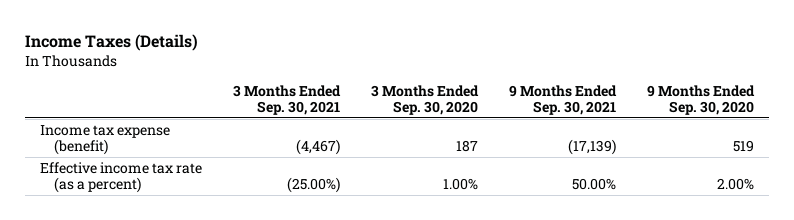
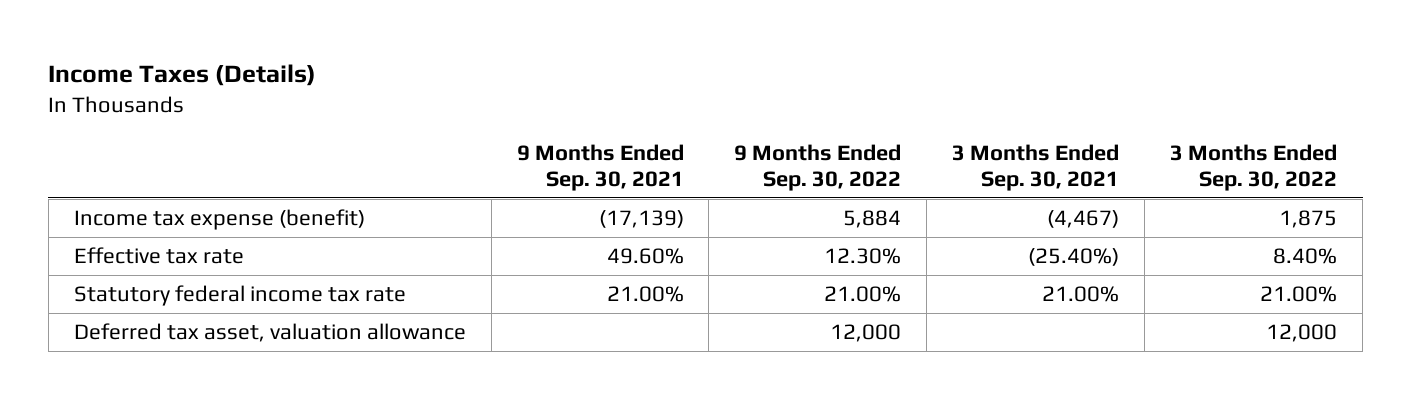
[371,84,480,116] 3 Months Ended Sep. 30, 2020 -> none
[646,84,755,116] 9 Months Ended Sep. 30, 2020 -> none
none -> [734,143,902,191] 9 Months Ended Sep. 30, 2022
none -> [1170,143,1338,191] 3 Months Ended Sep. 30, 2022
[40,161,203,194] Effective income tax rate (as a percent) -> [73,247,244,265] Effective tax rate
[287,177,341,194] (25.00%) -> [1028,248,1120,267] (25.40%)
[572,178,617,191] 50.00% -> [606,248,684,265] 49.60%
none -> [73,285,406,307] Statutory federal income tax rate
none -> [73,323,466,343] Deferred tax asset, valuation allowance

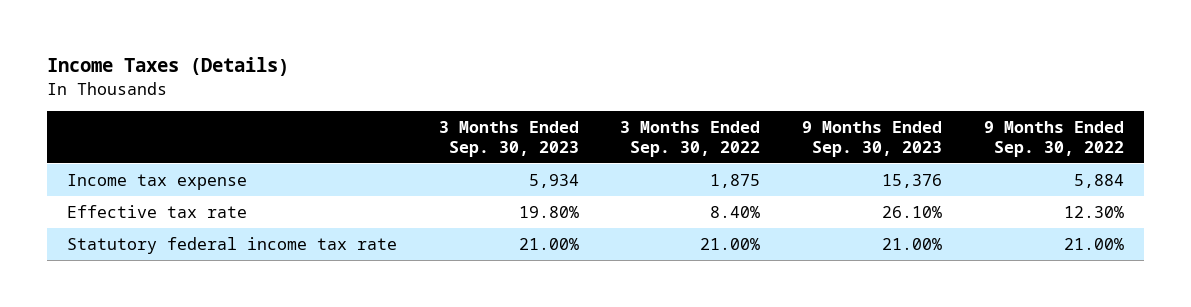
[516,143,684,191] 9 Months Ended Sep. 30, 2021 -> none
[952,143,1120,191] 3 Months Ended Sep. 30, 2021 -> none
none -> [438,120,579,157] 3 Months Ended Sep. 30, 2023
none -> [801,120,942,157] 9 Months Ended Sep. 30, 2023
[73,209,365,231] Income tax expense (benefit) -> [67,173,248,190] Income tax expense
[73,323,466,343] Deferred tax asset, valuation allowance -> none

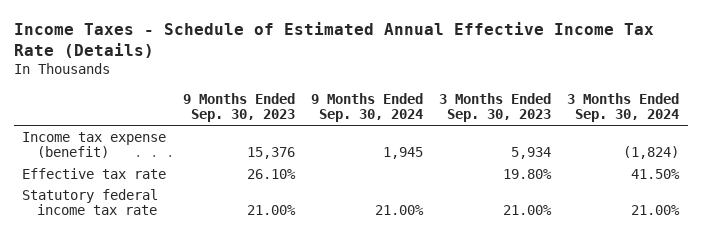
[46,57,289,77] Income Taxes (Details) -> [14,22,655,59] Income Taxes - Schedule of Estimated Annual Effective Income Tax Rate (Details)
[620,120,761,157] 3 Months Ended Sep. 30, 2022 -> none
[983,120,1124,157] 9 Months Ended Sep. 30, 2022 -> none
none -> [310,92,423,123] 9 Months Ended Sep. 30, 2024
none -> [567,92,680,123] 3 Months Ended Sep. 30, 2024
[67,173,248,190] Income tax expense -> [22,131,167,159] Income tax expense (benefit)

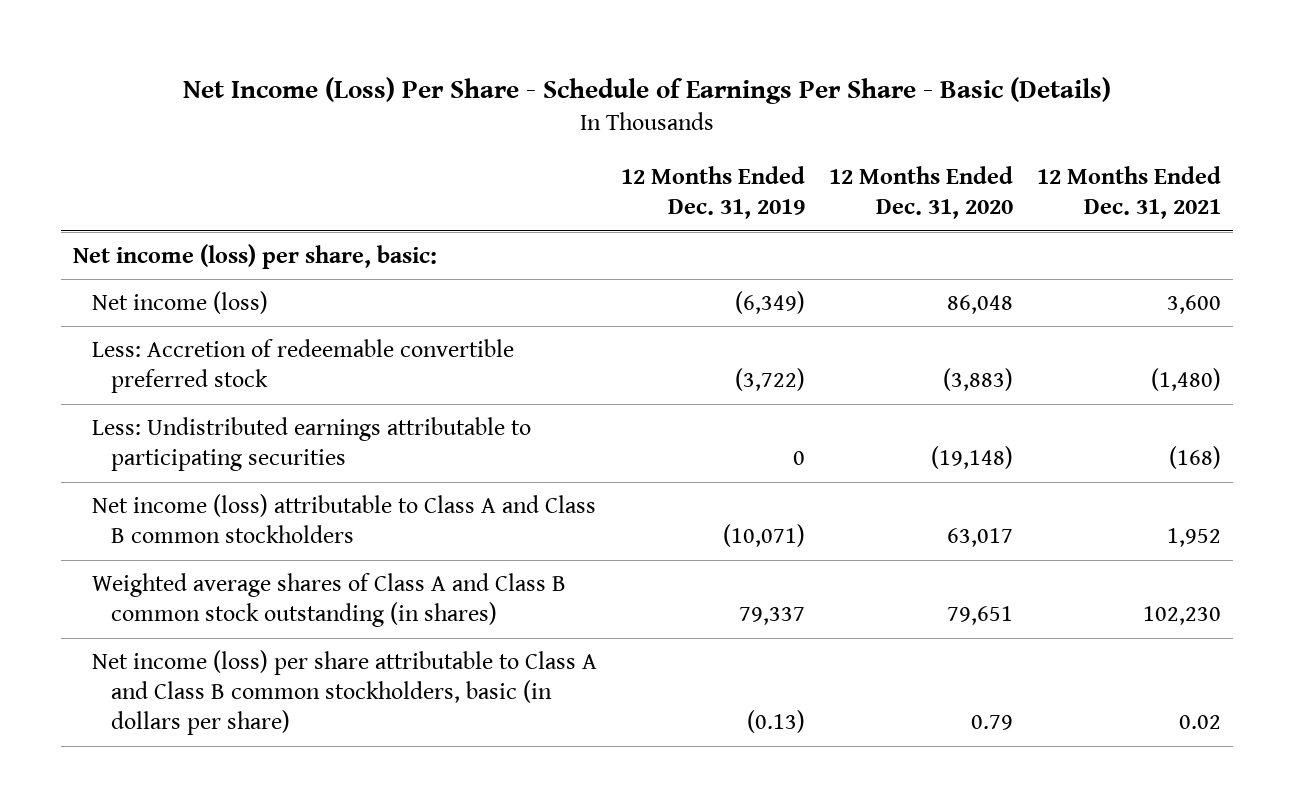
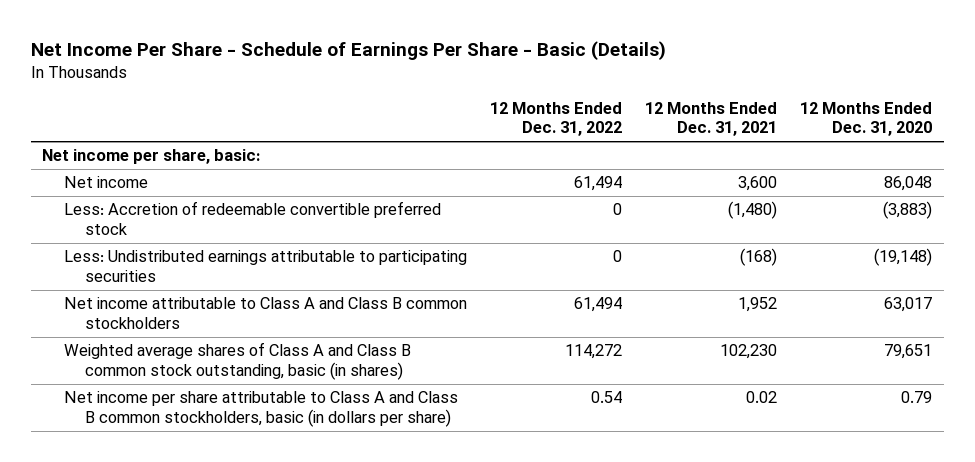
[183,76,1112,104] Net Income (Loss) Per Share - Schedule of Earnings Per Share - Basic (Details) -> [30,40,666,60] Net Income Per Share - Schedule of Earnings Per Share - Basic (Details)
[621,166,806,220] 12 Months Ended Dec. 31, 2019 -> none
none -> [490,101,623,137] 12 Months Ended Dec. 31, 2022
[73,243,438,269] Net income (loss) per share, basic: -> [42,149,261,165] Net income per share, basic:
[92,290,269,314] Net income (loss) -> [63,176,148,189] Net income
[92,493,597,544] Net income (loss) attributable to Class A and Class B common stockholders -> [63,297,467,330] Net income attributable to Class A and Class B common stockholders
[92,572,567,628] Weighted average shares of Class A and Class B common stock outstanding (in shares) -> [63,342,411,381] Weighted average shares of Class A and Class B common stock outstanding, basic (in shares)
[92,649,598,736] Net income (loss) per share attributable to Class A and Class B common stockholders, basic (in dollars per share) -> [63,391,458,428] Net income per share attributable to Class A and Class B common stockholders, basic (in dollars per share)

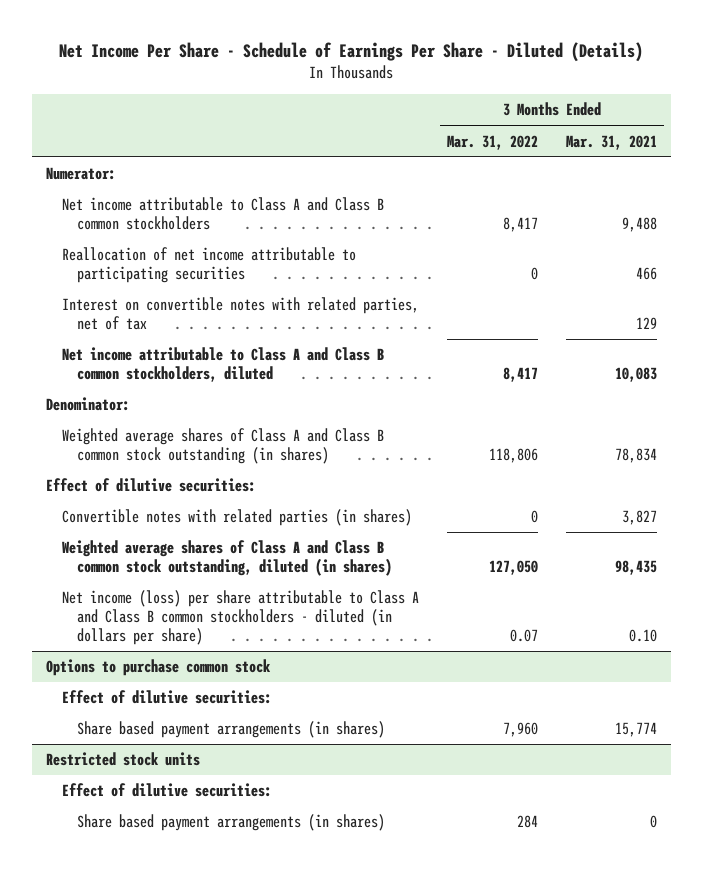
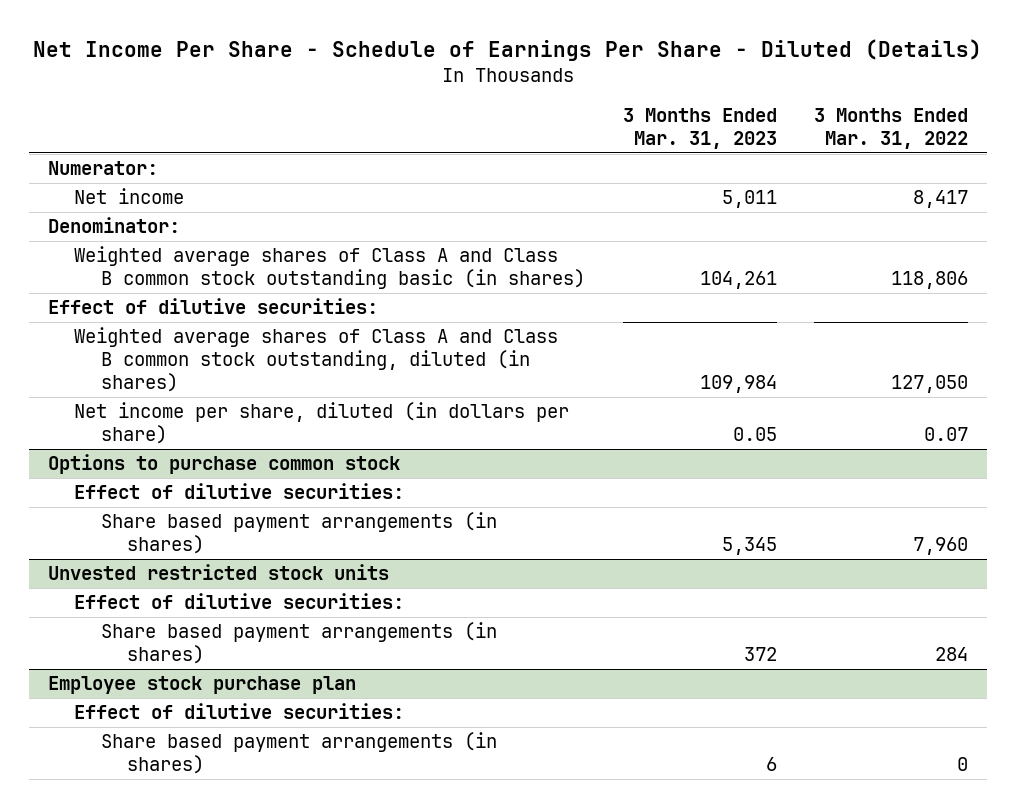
[565,134,657,150] Mar. 31, 2021 -> none
none -> [622,107,777,149] 3 Months Ended Mar. 31, 2023
[61,247,356,284] Reallocation of net income attributable to participating securities -> none
[61,297,419,331] Interest on convertible notes with related parties, net of tax -> none
[61,347,384,383] Net income attributable to Class A and Class B common stockholders, diluted -> none
[61,197,384,231] Net income attributable to Class A and Class B common stockholders -> [74,188,185,205] Net income
[61,428,384,465] Weighted average shares of Class A and Class B common stock outstanding (in shares) -> [74,246,585,290] Weighted average shares of Class A and Class B common stock outstanding basic (in shares)
[61,509,412,527] Convertible notes with related parties (in shares) -> none
[61,590,419,646] Net income (loss) per share attributable to Class A and Class B common stockholders - diluted (in dollars per share) -> [74,402,570,445] Net income per share, diluted (in dollars per share)
[46,752,201,767] Restricted stock units -> [47,564,389,581] Unvested restricted stock units
none -> [47,676,356,695] Employee stock purchase plan
none -> [74,703,405,720] Effect of dilutive securities:
none -> [100,732,497,775] Share based payment arrangements (in shares)

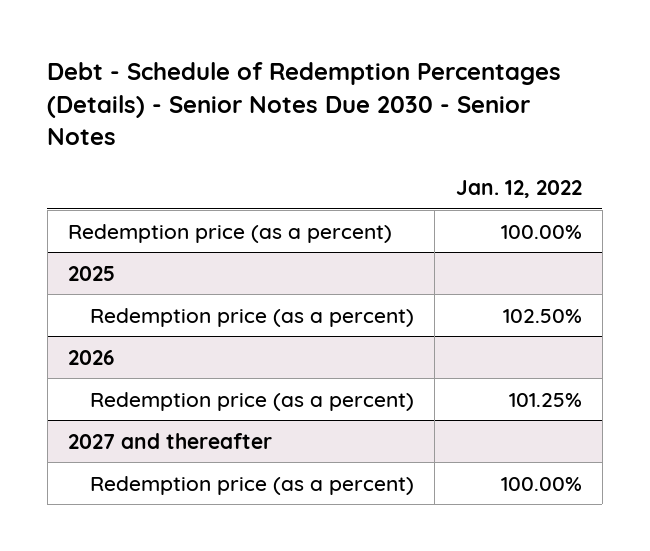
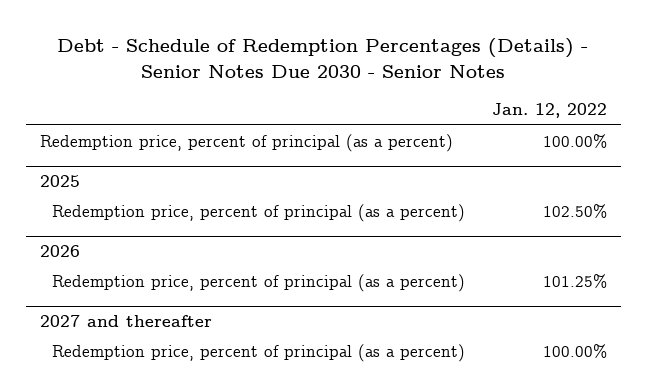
[67,223,392,243] Redemption price (as a percent) -> [39,133,453,152] Redemption price, percent of principal (as a percent)
[90,307,415,327] Redemption price (as a percent) -> [52,203,466,222] Redemption price, percent of principal (as a percent)
[90,391,415,411] Redemption price (as a percent) -> [52,273,466,292] Redemption price, percent of principal (as a percent)
[90,475,415,495] Redemption price (as a percent) -> [52,343,466,362] Redemption price, percent of principal (as a percent)

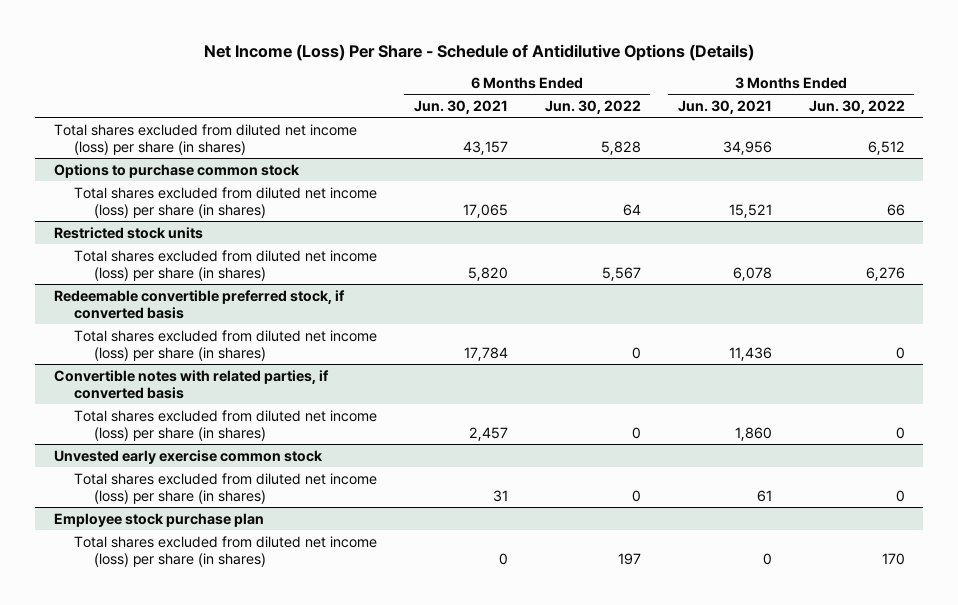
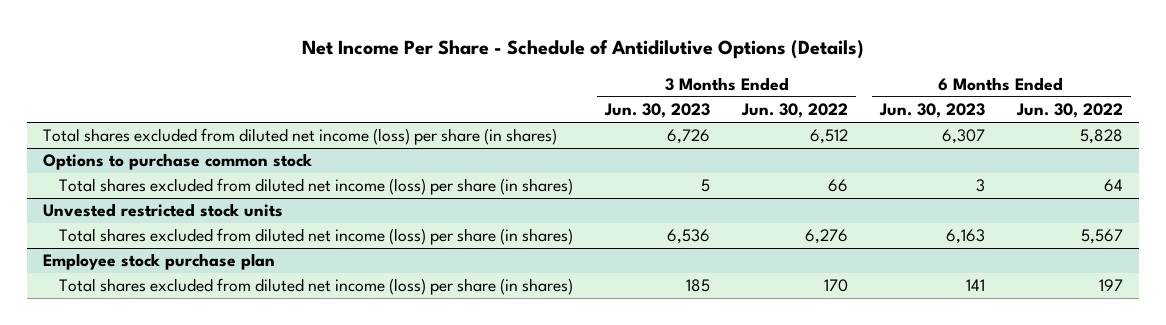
[204,44,755,62] Net Income (Loss) Per Share - Schedule of Antidilutive Options (Details) -> [302,40,865,60] Net Income Per Share - Schedule of Antidilutive Options (Details)
[413,100,508,115] Jun. 30, 2021 -> none
[677,100,772,115] Jun. 30, 2021 -> none
none -> [604,103,711,119] Jun. 30, 2023
none -> [878,103,985,119] Jun. 30, 2023
[53,226,203,239] Restricted stock units -> [43,203,284,218] Unvested restricted stock units
[53,289,345,319] Redeemable convertible preferred stock, if converted basis -> none
[73,329,377,361] Total shares excluded from diluted net income (loss) per share (in shares) -> none
[53,369,329,399] Convertible notes with related parties, if converted basis -> none
[73,409,377,441] Total shares excluded from diluted net income (loss) per share (in shares) -> none
[53,449,323,464] Unvested early exercise common stock -> none
[73,472,377,504] Total shares excluded from diluted net income (loss) per share (in shares) -> none

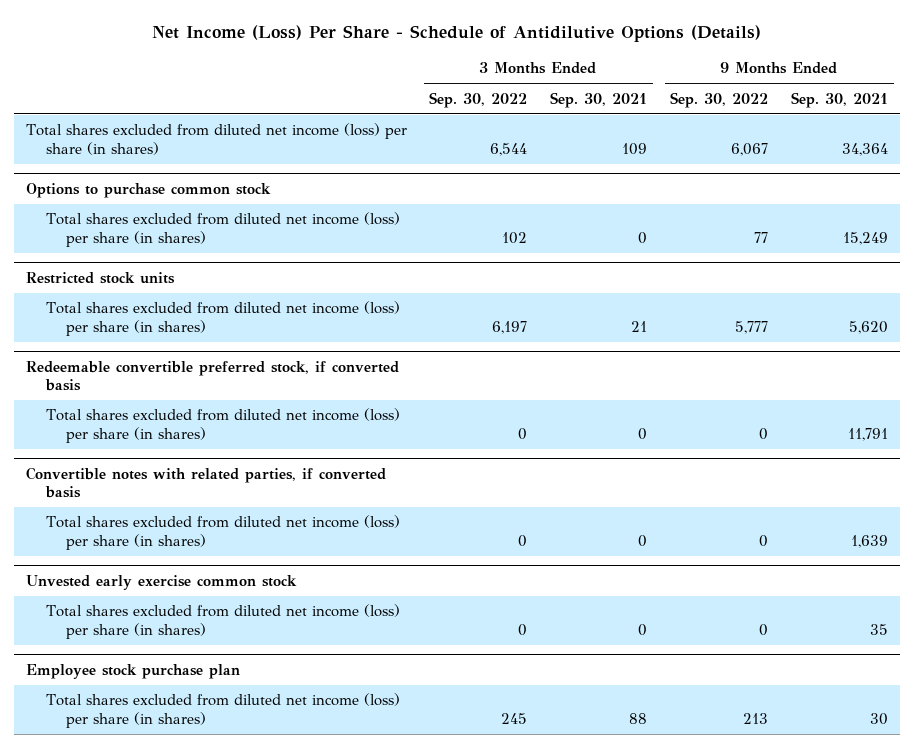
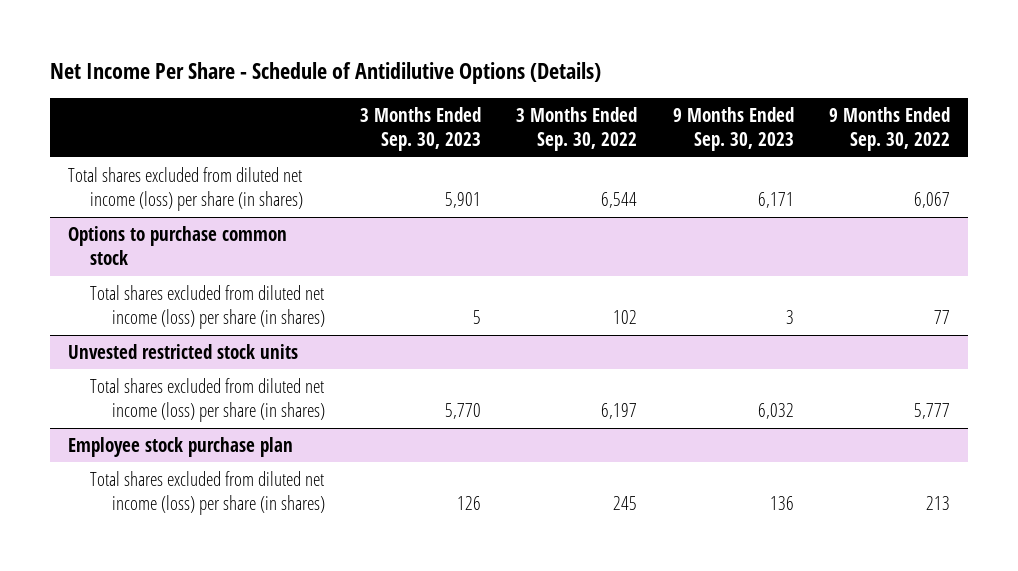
[151,24,761,42] Net Income (Loss) Per Share - Schedule of Antidilutive Options (Details) -> [49,62,601,85] Net Income Per Share - Schedule of Antidilutive Options (Details)
[550,91,648,108] Sep. 30, 2021 -> none
[791,91,889,108] Sep. 30, 2021 -> none
none -> [359,107,481,152] 3 Months Ended Sep. 30, 2023
none -> [672,107,794,152] 9 Months Ended Sep. 30, 2023
[25,271,175,284] Restricted stock units -> [67,343,298,359] Unvested restricted stock units
[25,360,399,392] Redeemable convertible preferred stock, if converted basis -> none
[45,408,400,443] Total shares excluded from diluted net income (loss) per share (in shares) -> none
[25,466,386,499] Convertible notes with related parties, if converted basis -> none
[45,515,400,550] Total shares excluded from diluted net income (loss) per share (in shares) -> none
[25,574,297,590] Unvested early exercise common stock -> none
[45,604,400,639] Total shares excluded from diluted net income (loss) per share (in shares) -> none

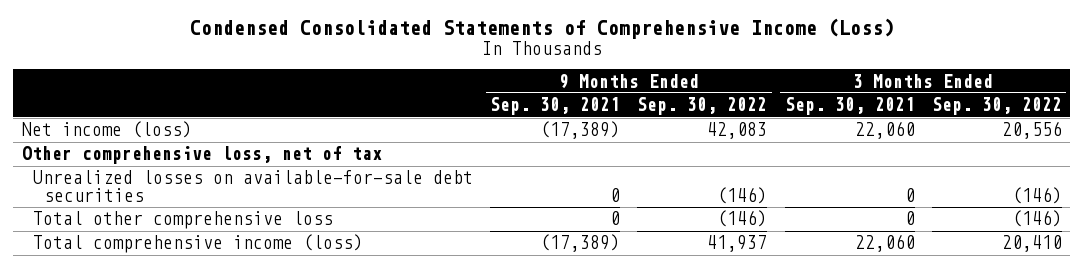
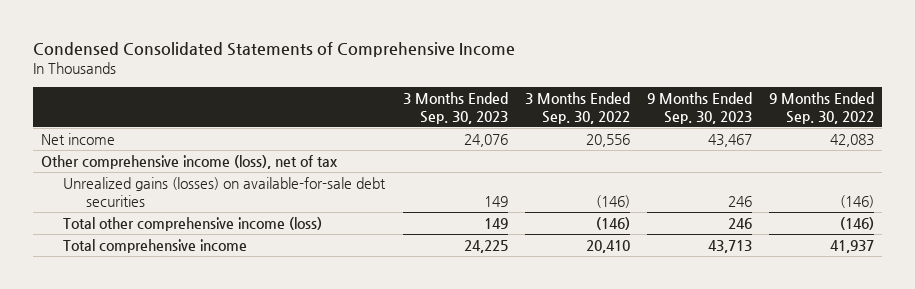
[189,18,894,40] Condensed Consolidated Statements of Comprehensive Income (Loss) -> [32,42,515,58] Condensed Consolidated Statements of Comprehensive Income
[490,97,621,116] Sep. 30, 2021 -> none
[784,97,915,116] Sep. 30, 2021 -> none
none -> [402,92,508,125] 3 Months Ended Sep. 30, 2023
none -> [646,92,752,125] 9 Months Ended Sep. 30, 2023
[21,121,192,139] Net income (loss) -> [41,132,116,145] Net income
[21,146,382,165] Other comprehensive loss, net of tax -> [41,154,339,169] Other comprehensive income (loss), net of tax
[32,170,473,203] Unrealized losses on available-for-sale debt securities -> [63,176,387,207] Unrealized gains (losses) on available-for-sale debt securities
[32,211,333,230] Total other comprehensive loss -> [63,216,323,231] Total other comprehensive income (loss)
[32,234,363,254] Total comprehensive income (loss) -> [63,238,248,253] Total comprehensive income

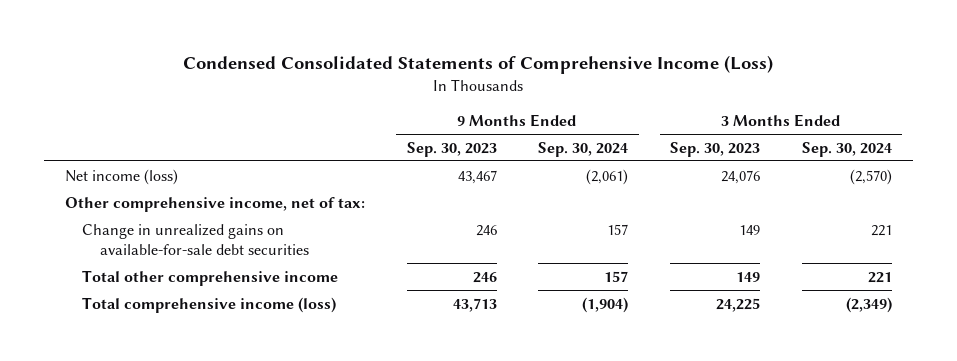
[32,42,515,58] Condensed Consolidated Statements of Comprehensive Income -> [183,55,774,75] Condensed Consolidated Statements of Comprehensive Income (Loss)
[524,92,630,125] 3 Months Ended Sep. 30, 2022 -> none
[768,92,874,125] 9 Months Ended Sep. 30, 2022 -> none
none -> [538,141,629,157] Sep. 30, 2024
none -> [801,141,892,157] Sep. 30, 2024
[41,132,116,145] Net income -> [64,168,178,185] Net income (loss)
[41,154,339,169] Other comprehensive income (loss), net of tax -> [64,196,365,212] Other comprehensive income, net of tax:
[63,176,387,207] Unrealized gains (losses) on available-for-sale debt securities -> [82,223,309,256] Change in unrealized gains on available-for-sale debt securities
[63,216,323,231] Total other comprehensive income (loss) -> [82,269,339,286] Total other comprehensive income
[63,238,248,253] Total comprehensive income -> [82,296,337,313] Total comprehensive income (loss)

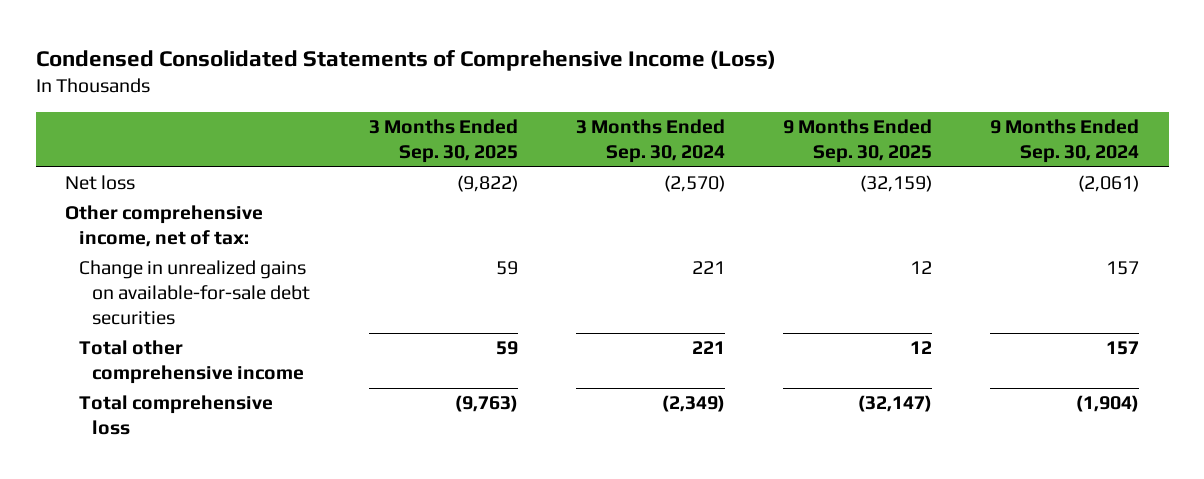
[406,141,497,157] Sep. 30, 2023 -> none
[670,141,761,157] Sep. 30, 2023 -> none
none -> [368,119,518,163] 3 Months Ended Sep. 30, 2025
none -> [783,119,933,163] 9 Months Ended Sep. 30, 2025
[64,168,178,185] Net income (loss) -> [64,175,135,191] Net loss
[82,296,337,313] Total comprehensive income (loss) -> [78,395,273,436] Total comprehensive loss

